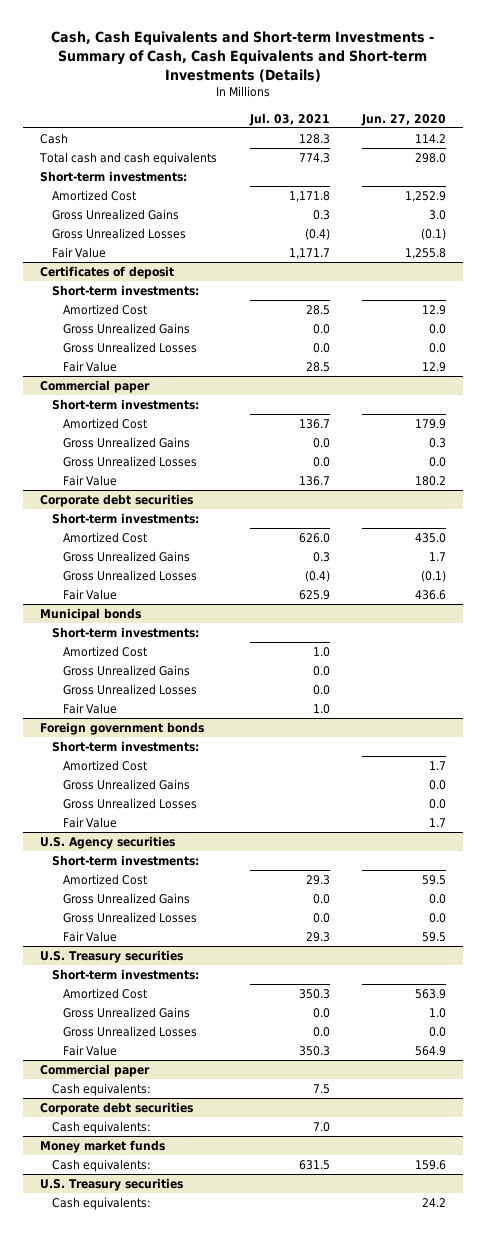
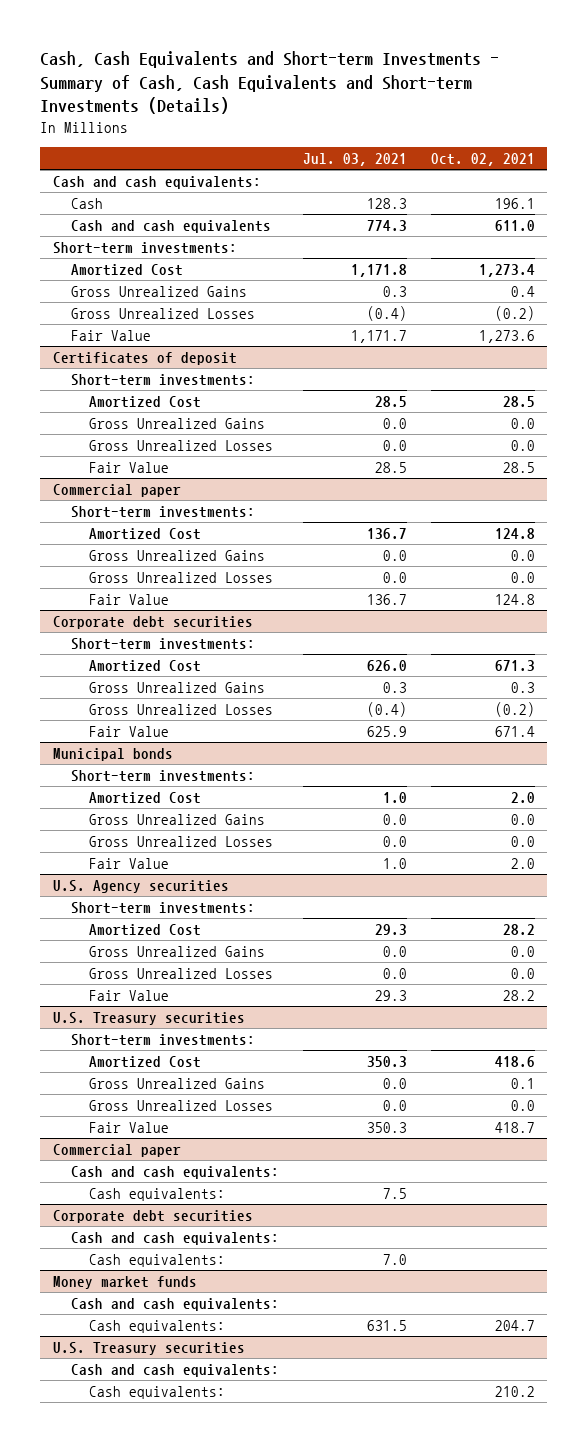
[361,113,447,126] Jun. 27, 2020 -> none
none -> [431,153,536,167] Oct. 02, 2021
none -> [52,176,261,190] Cash and cash equivalents:
[38,152,217,166] Total cash and cash equivalents -> [70,220,271,234] Cash and cash equivalents
[39,722,204,736] Foreign government bonds -> none
[51,741,199,753] Short-term investments: -> none
[63,760,148,772] Amortized Cost -> none
[63,779,191,791] Gross Unrealized Gains -> none
[63,798,198,810] Gross Unrealized Losses -> none
[63,817,118,829] Fair Value -> none
none -> [70,1166,279,1180] Cash and cash equivalents:
none -> [70,1232,279,1246] Cash and cash equivalents:
none -> [70,1298,279,1312] Cash and cash equivalents:
none -> [70,1364,279,1378] Cash and cash equivalents:

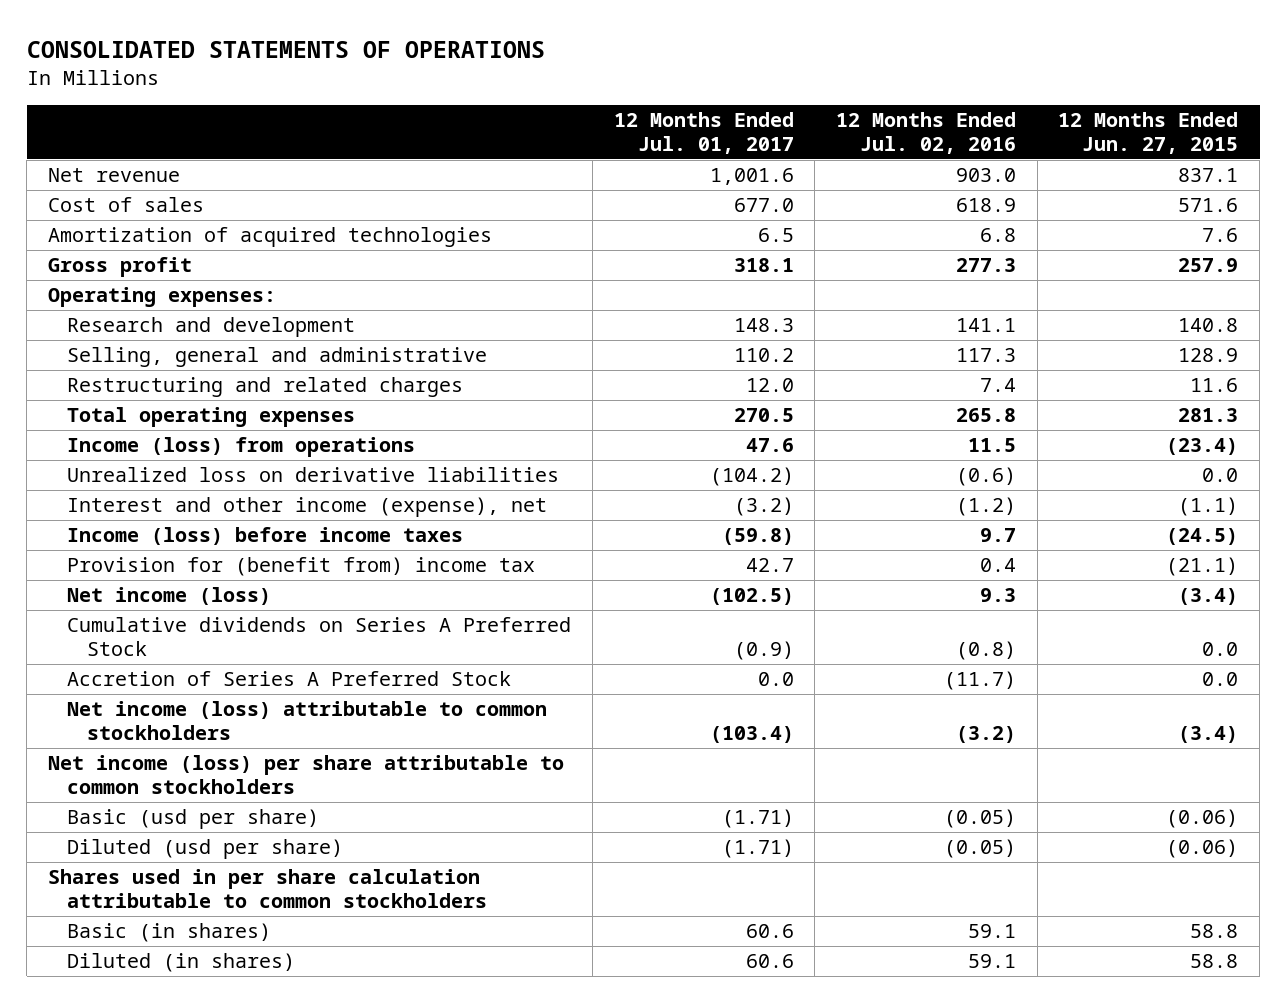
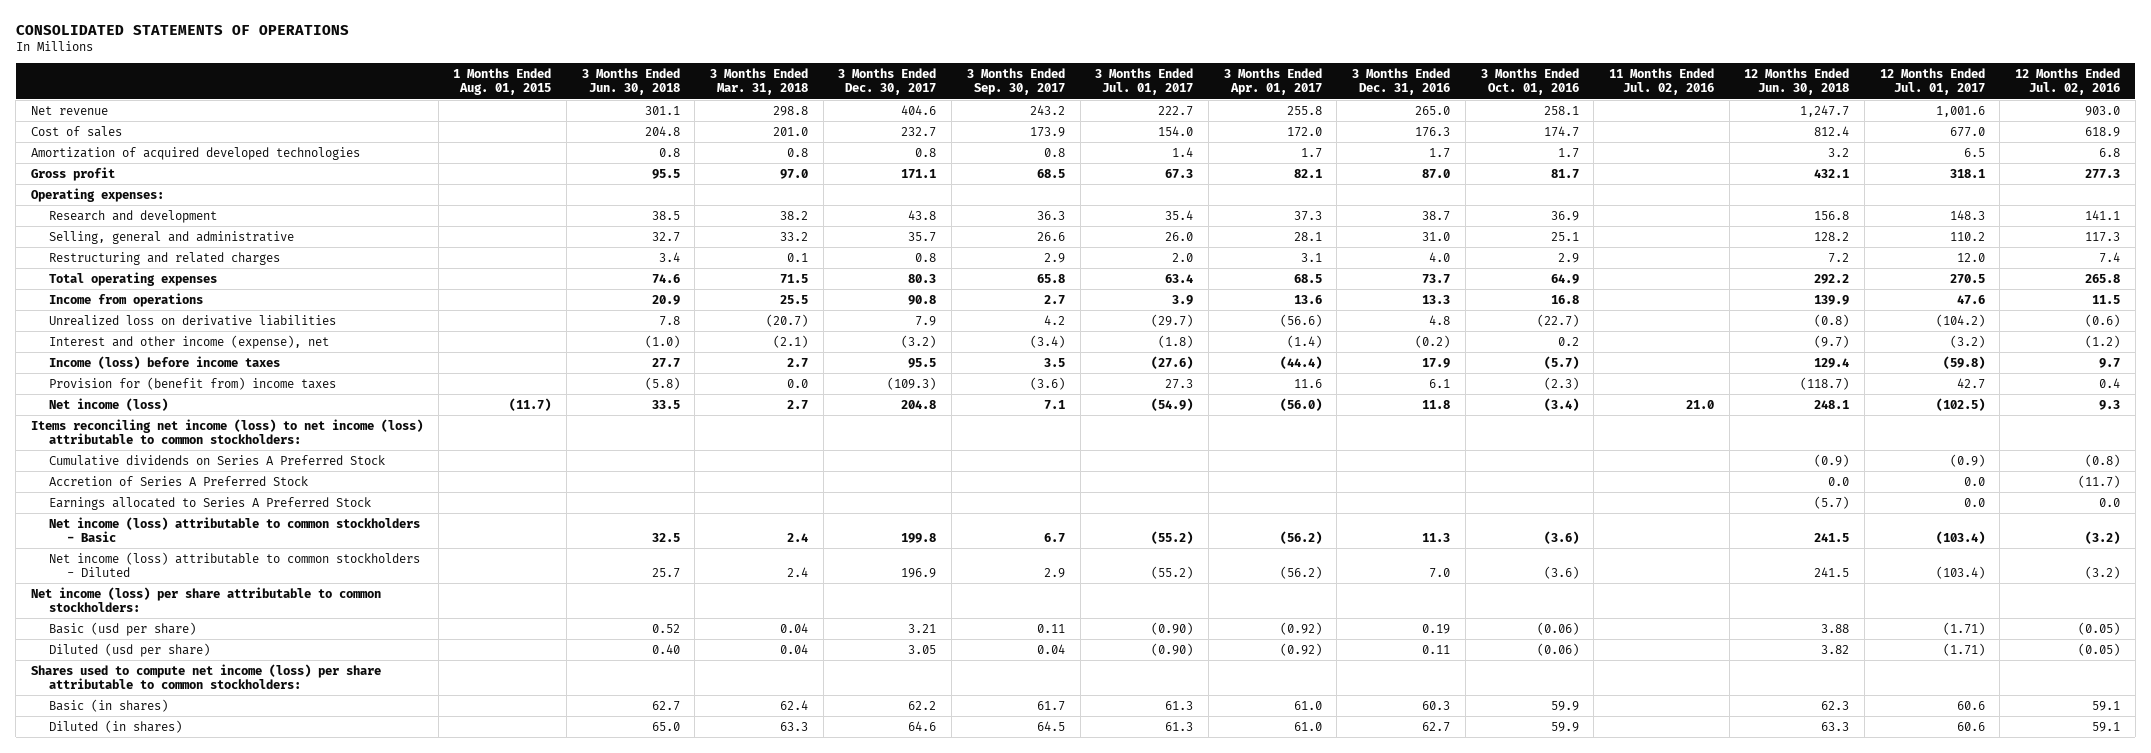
[1058,111,1239,154] 12 Months Ended Jun. 27, 2015 -> none
none -> [453,68,552,96] 1 Months Ended Aug. 01, 2015
none -> [581,68,680,96] 3 Months Ended Jun. 30, 2018
none -> [710,68,809,96] 3 Months Ended Mar. 31, 2018
none -> [838,68,937,96] 3 Months Ended Dec. 30, 2017
none -> [966,68,1065,96] 3 Months Ended Sep. 30, 2017
none -> [1095,68,1194,96] 3 Months Ended Jul. 01, 2017
none -> [1223,68,1322,96] 3 Months Ended Apr. 01, 2017
none -> [1352,68,1451,96] 3 Months Ended Dec. 31, 2016
none -> [1480,68,1579,96] 3 Months Ended Oct. 01, 2016
none -> [1608,68,1714,96] 11 Months Ended Jul. 02, 2016
none -> [1744,68,1850,96] 12 Months Ended Jun. 30, 2018
[47,227,492,248] Amortization of acquired technologies -> [30,146,360,160] Amortization of acquired developed technologies
[67,437,416,458] Income (loss) from operations -> [49,292,204,307] Income from operations
[67,557,536,577] Provision for (benefit from) income tax -> [49,376,337,390] Provision for (benefit from) income taxes
none -> [30,418,423,444] Items reconciling net income (loss) to net income (loss) attributable to common stockholders:
none -> [49,496,372,510] Earnings allocated to Series A Preferred Stock
[67,701,548,741] Net income (loss) attributable to common stockholders -> [49,516,421,542] Net income (loss) attributable to common stockholders - Basic
none -> [49,551,421,577] Net income (loss) attributable to common stockholders - Diluted
[47,755,564,795] Net income (loss) per share attributable to common stockholders -> [30,586,381,612] Net income (loss) per share attributable to common stockholders:
[47,869,488,909] Shares used in per share calculation attributable to common stockholders -> [30,663,381,689] Shares used to compute net income (loss) per share attributable to common stockholders:

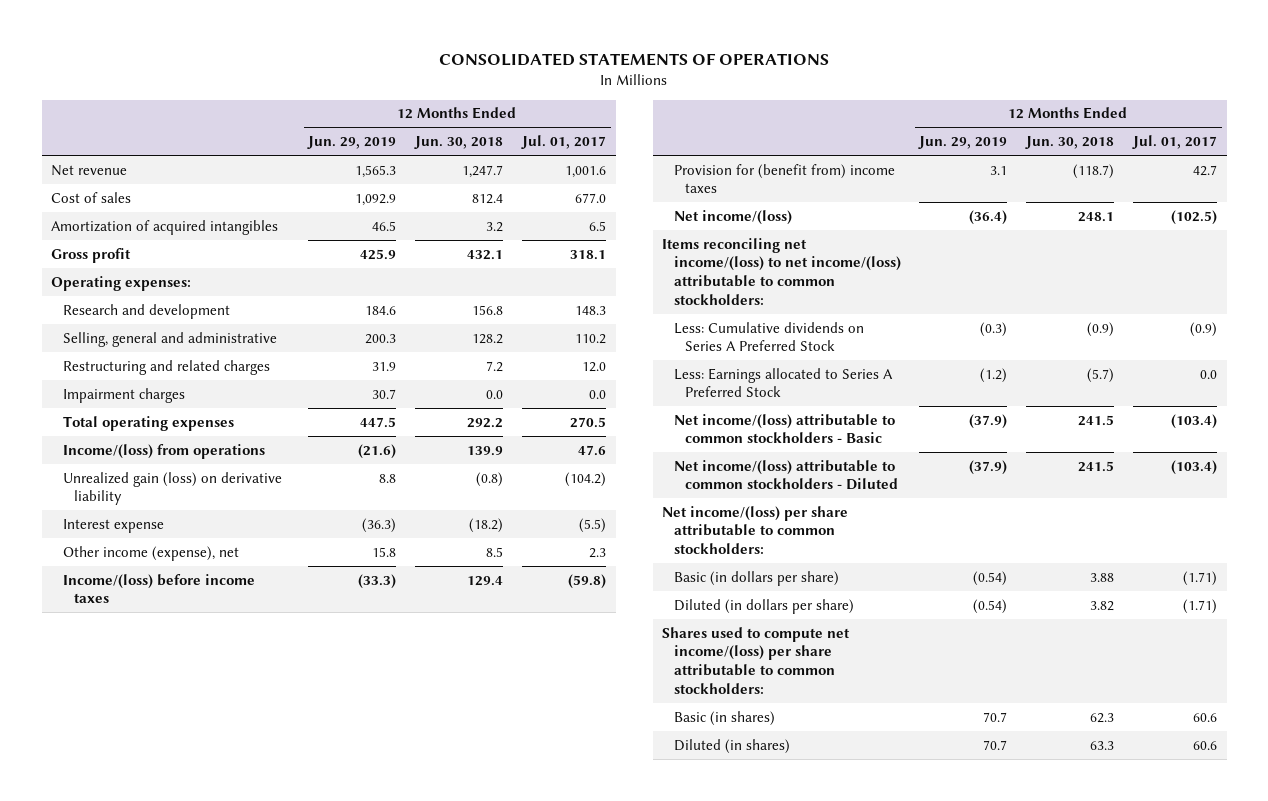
[453,68,552,96] 1 Months Ended Aug. 01, 2015 -> none
[581,68,680,96] 3 Months Ended Jun. 30, 2018 -> none
[710,68,809,96] 3 Months Ended Mar. 31, 2018 -> none
[838,68,937,96] 3 Months Ended Dec. 30, 2017 -> none
[966,68,1065,96] 3 Months Ended Sep. 30, 2017 -> none
[1095,68,1194,96] 3 Months Ended Jul. 01, 2017 -> none
[1223,68,1322,96] 3 Months Ended Apr. 01, 2017 -> none
[1352,68,1451,96] 3 Months Ended Dec. 31, 2016 -> none
[1480,68,1579,96] 3 Months Ended Oct. 01, 2016 -> none
[1608,68,1714,96] 11 Months Ended Jul. 02, 2016 -> none
[2015,68,2121,96] 12 Months Ended Jul. 02, 2016 -> none
none -> [307,136,397,150] Jun. 29, 2019
[30,146,360,160] Amortization of acquired developed technologies -> [51,219,279,235] Amortization of acquired intangibles
none -> [62,387,185,403] Impairment charges
[49,292,204,307] Income from operations -> [62,443,265,459] Income/(loss) from operations
[49,314,337,326] Unrealized loss on derivative liabilities -> [62,471,282,506] Unrealized gain (loss) on derivative liability
none -> [62,518,164,533] Interest expense
[49,334,330,349] Interest and other income (expense), net -> [62,545,239,561] Other income (expense), net
[1814,334,1850,348] (9.7) -> [486,546,504,557] 8.5
[1949,334,1985,348] (3.2) -> [589,547,607,558] 2.3
[49,355,281,369] Income (loss) before income taxes -> [62,573,255,604] Income/(loss) before income taxes
[49,475,309,486] Accretion of Series A Preferred Stock -> none
[49,397,169,411] Net income (loss) -> [673,209,792,225] Net income/(loss)
[30,418,423,444] Items reconciling net income (loss) to net income (loss) attributable to common stockholders: -> [662,237,901,305] Items reconciling net income/(loss) to net income/(loss) attributable to common stockholders:
[49,454,386,466] Cumulative dividends on Series A Preferred Stock -> [673,321,864,352] Less: Cumulative dividends on Series A Preferred Stock
[49,496,372,510] Earnings allocated to Series A Preferred Stock -> [673,367,893,398] Less: Earnings allocated to Series A Preferred Stock
[49,516,421,542] Net income (loss) attributable to common stockholders - Basic -> [673,413,895,444] Net income/(loss) attributable to common stockholders - Basic
[49,551,421,577] Net income (loss) attributable to common stockholders - Diluted -> [673,459,899,491] Net income/(loss) attributable to common stockholders - Diluted
[30,586,381,612] Net income (loss) per share attributable to common stockholders: -> [662,505,849,554] Net income/(loss) per share attributable to common stockholders:
[49,621,197,636] Basic (usd per share) -> [673,570,839,586] Basic (in dollars per share)
[49,642,211,657] Diluted (usd per share) -> [673,598,854,614] Diluted (in dollars per share)
[30,663,381,689] Shares used to compute net income (loss) per share attributable to common stockholders: -> [662,626,851,694] Shares used to compute net income/(loss) per share attributable to common stockholders:

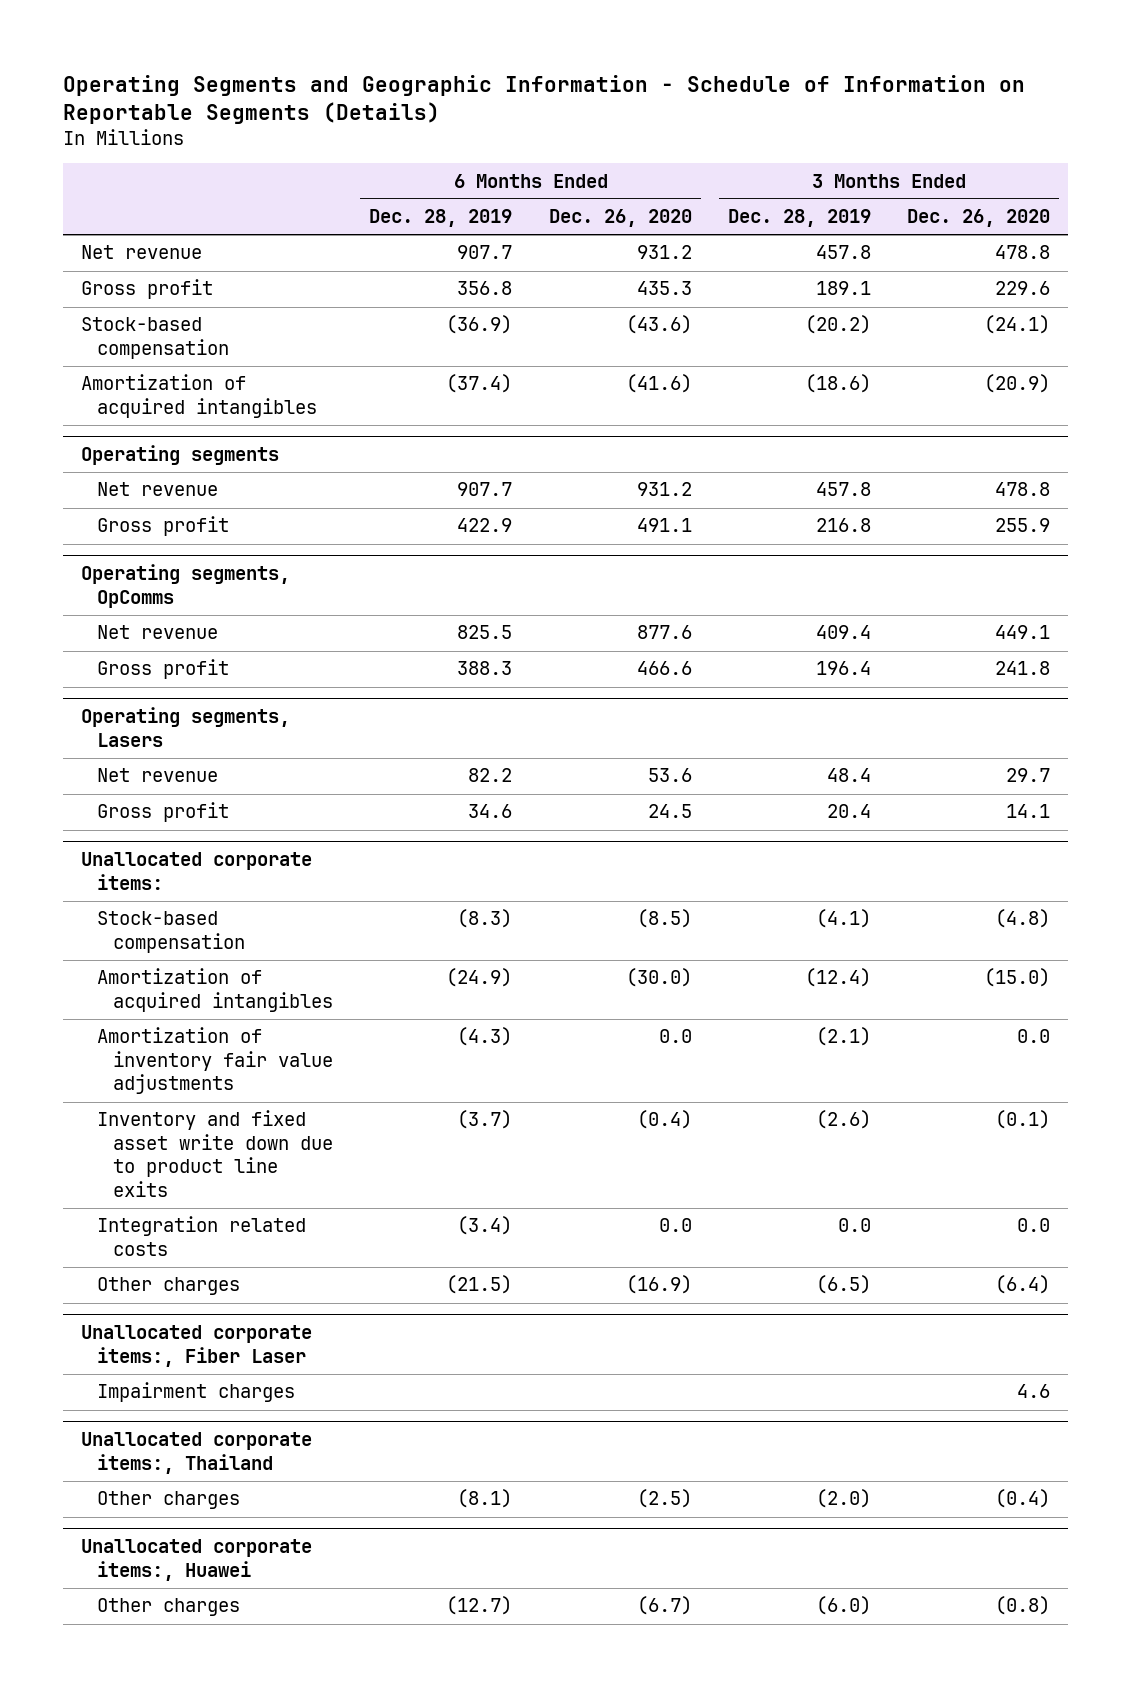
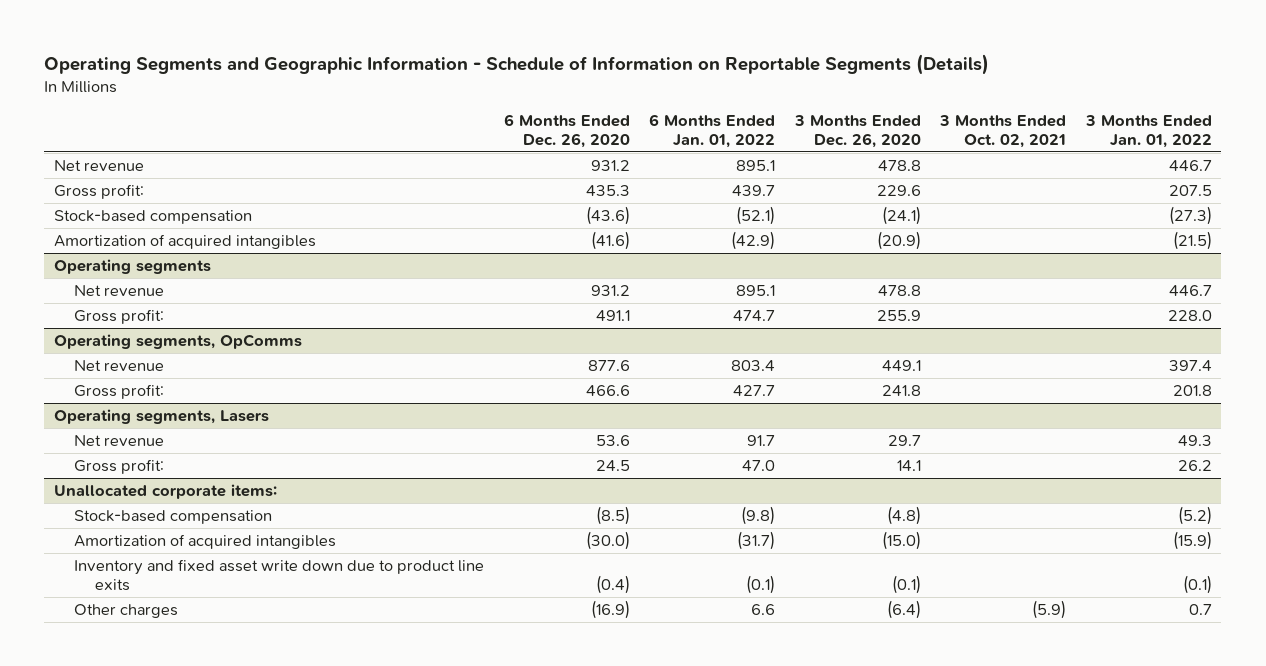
[369,209,513,228] Dec. 28, 2019 -> none
[727,209,871,228] Dec. 28, 2019 -> none
none -> [649,113,776,148] 6 Months Ended Jan. 01, 2022
none -> [939,114,1067,148] 3 Months Ended Oct. 02, 2021
none -> [1084,114,1212,148] 3 Months Ended Jan. 01, 2022
[81,279,214,300] Gross profit -> [54,184,145,200] Gross profit:
[97,516,230,537] Gross profit -> [74,309,165,325] Gross profit:
[97,659,230,680] Gross profit -> [74,384,165,400] Gross profit:
[97,802,230,823] Gross profit -> [74,459,165,475] Gross profit:
[97,1027,334,1095] Amortization of inventory fair value adjustments -> none
[97,1216,307,1256] Integration related costs -> none
[81,1325,313,1367] Unallocated corporate items:, Fiber Laser -> none
[97,1382,296,1403] Impairment charges -> none
[81,1432,313,1474] Unallocated corporate items:, Thailand -> none
[97,1491,241,1510] Other charges -> none
[81,1539,313,1581] Unallocated corporate items:, Huawei -> none
[97,1598,241,1617] Other charges -> none

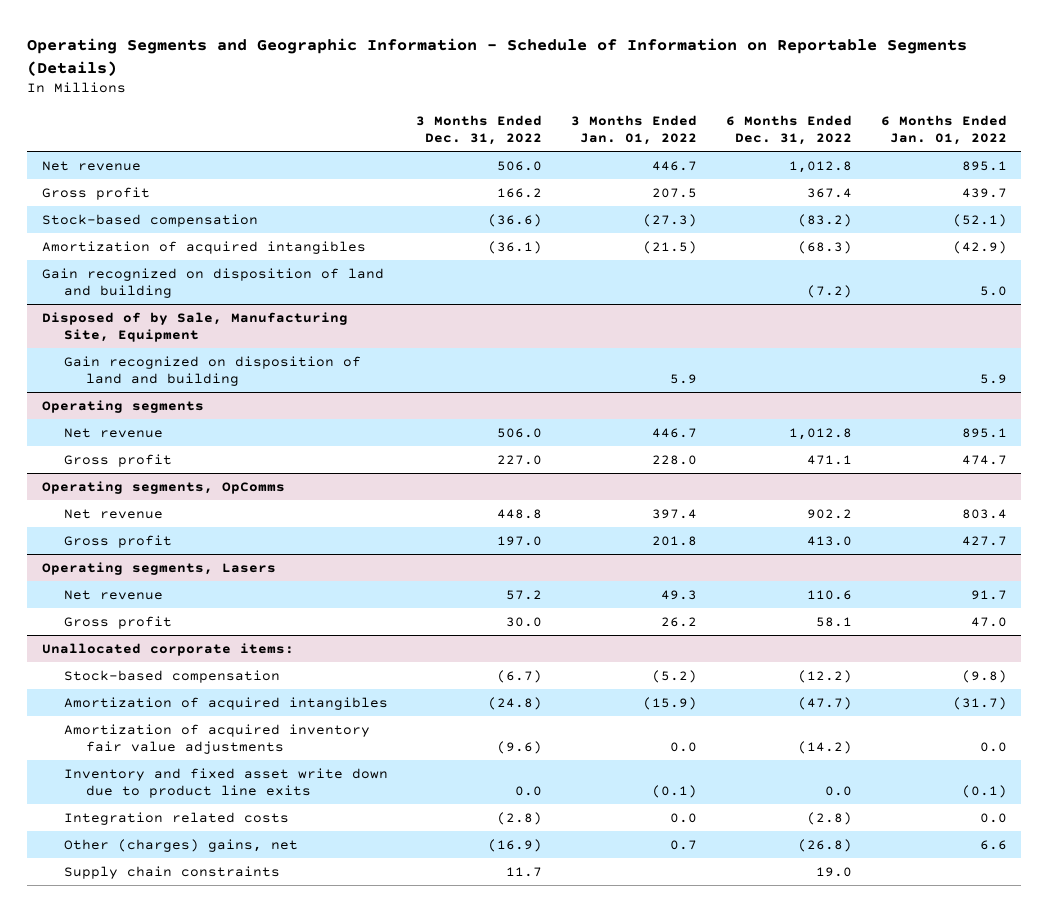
[503,113,630,148] 6 Months Ended Dec. 26, 2020 -> none
[793,114,921,148] 3 Months Ended Dec. 26, 2020 -> none
[939,114,1067,148] 3 Months Ended Oct. 02, 2021 -> none
none -> [416,114,543,146] 3 Months Ended Dec. 31, 2022
none -> [726,114,853,146] 6 Months Ended Dec. 31, 2022
[54,184,145,200] Gross profit: -> [41,186,150,200] Gross profit
none -> [41,267,384,299] Gain recognized on disposition of land and building
none -> [41,311,348,343] Disposed of by Sale, Manufacturing Site, Equipment
none -> [63,355,361,387] Gain recognized on disposition of land and building
[74,309,165,325] Gross profit: -> [63,453,172,467] Gross profit
[74,384,165,400] Gross profit: -> [63,534,172,548] Gross profit
[74,459,165,475] Gross profit: -> [63,615,172,629] Gross profit
none -> [63,723,370,755] Amortization of acquired inventory fair value adjustments
none -> [63,811,289,825] Integration related costs
[74,604,179,619] Other charges -> [63,838,298,852] Other (charges) gains, net
none -> [63,865,280,879] Supply chain constraints

